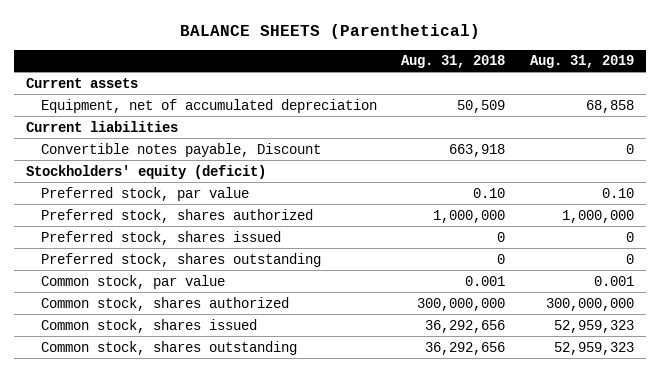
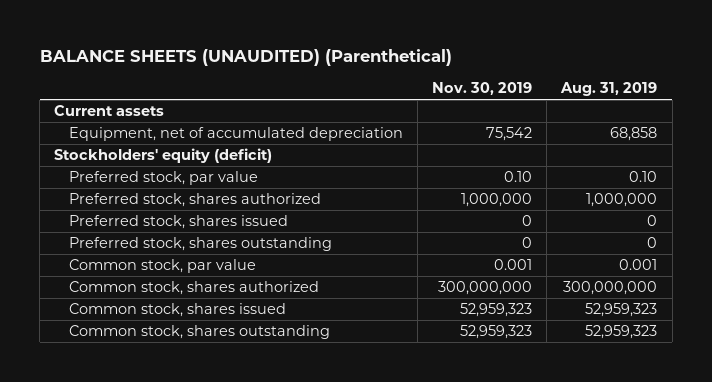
[180,23,481,39] BALANCE SHEETS (Parenthetical) -> [39,49,452,67] BALANCE SHEETS (UNAUDITED) (Parenthetical)
[401,55,506,69] Aug. 31, 2018 -> none
none -> [432,82,533,96] Nov. 30, 2019
[26,120,179,132] Current liabilities -> none
[40,142,321,157] Convertible notes payable, Discount -> none

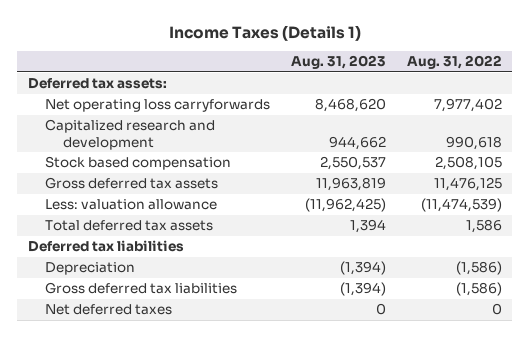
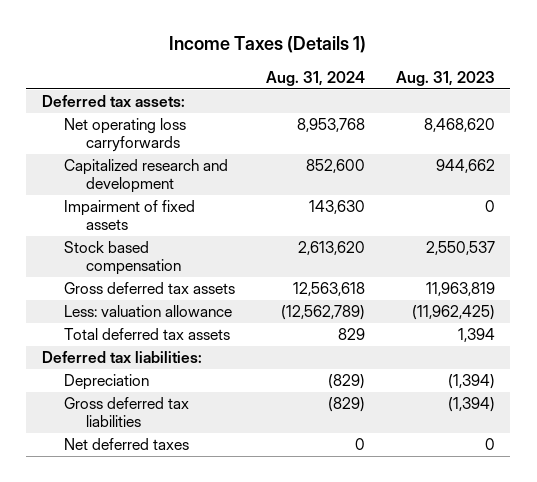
[406,55,502,70] Aug. 31, 2022 -> none
none -> [265,70,365,86] Aug. 31, 2024
none -> [63,200,195,231] Impairment of fixed assets
[27,240,184,253] Deferred tax liabilities -> [41,351,202,364] Deferred tax liabilities:

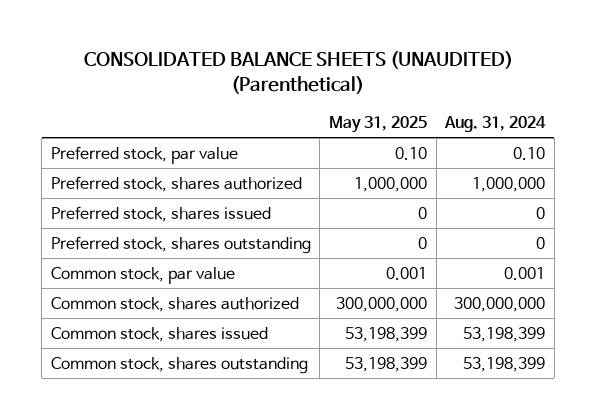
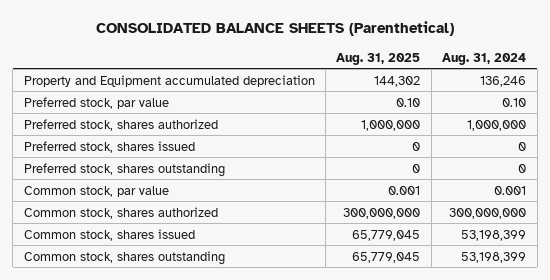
[83,51,513,94] CONSOLIDATED BALANCE SHEETS (UNAUDITED) (Parenthetical) -> [95,21,454,37] CONSOLIDATED BALANCE SHEETS (Parenthetical)
[328,115,427,133] May 31, 2025 -> none
none -> [336,52,421,65] Aug. 31, 2025
none -> [23,74,315,87] Property and Equipment accumulated depreciation

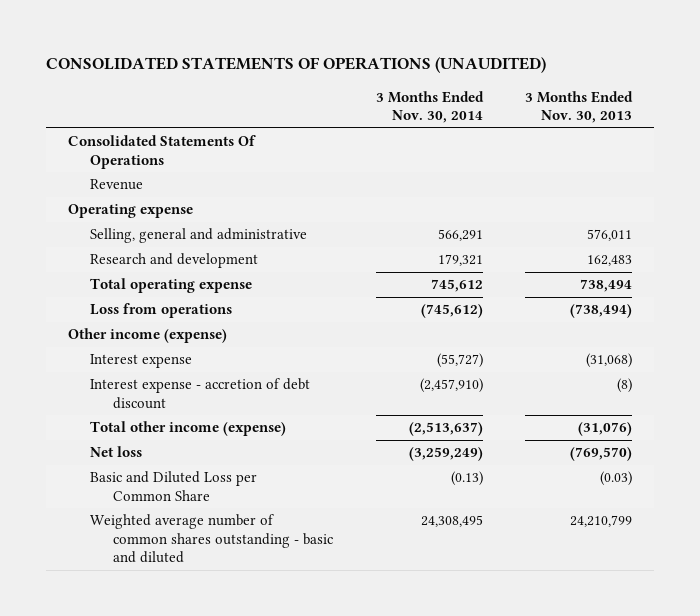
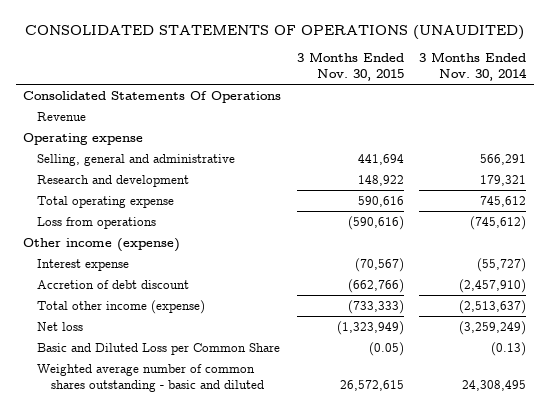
[525,90,634,124] 3 Months Ended Nov. 30, 2013 -> none
none -> [296,52,404,81] 3 Months Ended Nov. 30, 2015
[90,378,311,409] Interest expense - accretion of debt discount -> [37,279,190,289] Accretion of debt discount

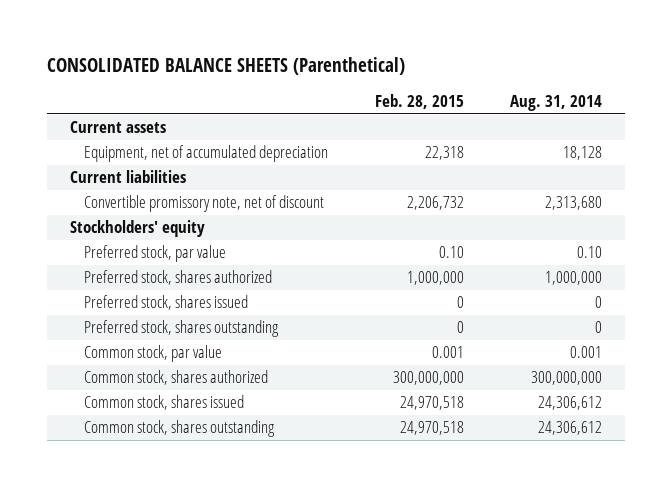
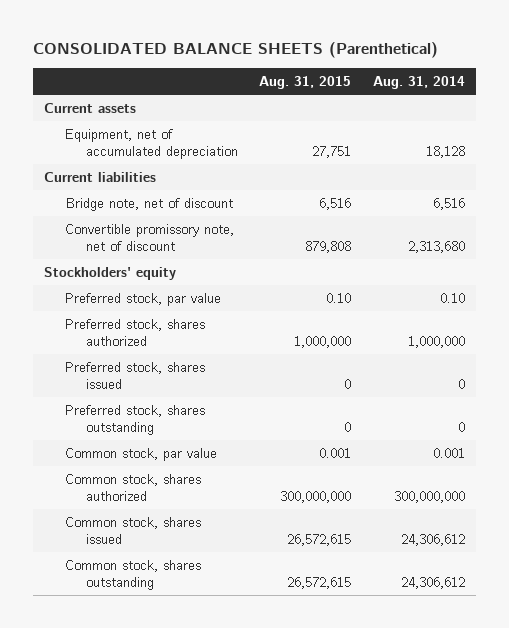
[374,94,464,110] Feb. 28, 2015 -> none
none -> [259,76,352,90] Aug. 31, 2015
none -> [64,197,233,211] Bridge note, net of discount

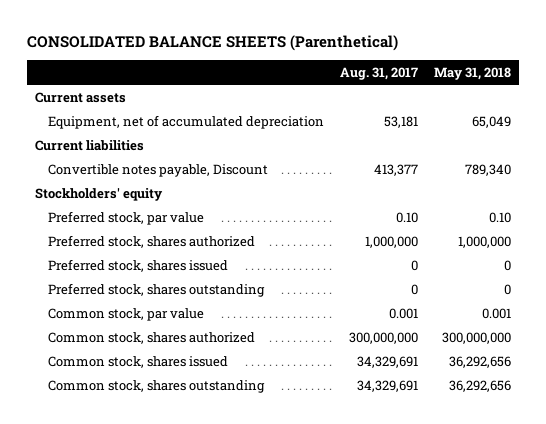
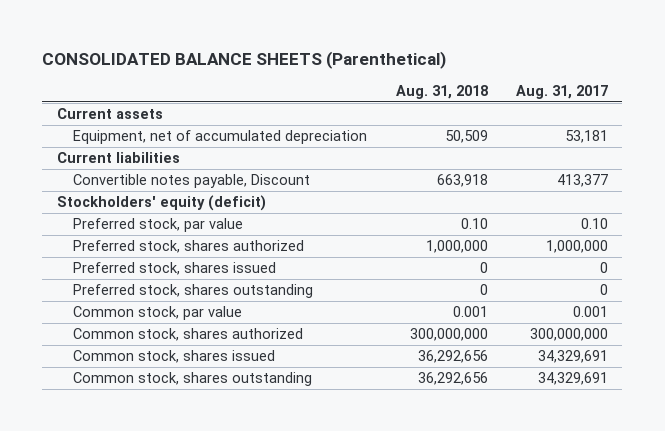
[433,66,511,80] May 31, 2018 -> none
none -> [395,85,488,100] Aug. 31, 2018
[35,187,164,201] Stockholders' equity -> [56,195,266,212] Stockholders' equity (deficit)

